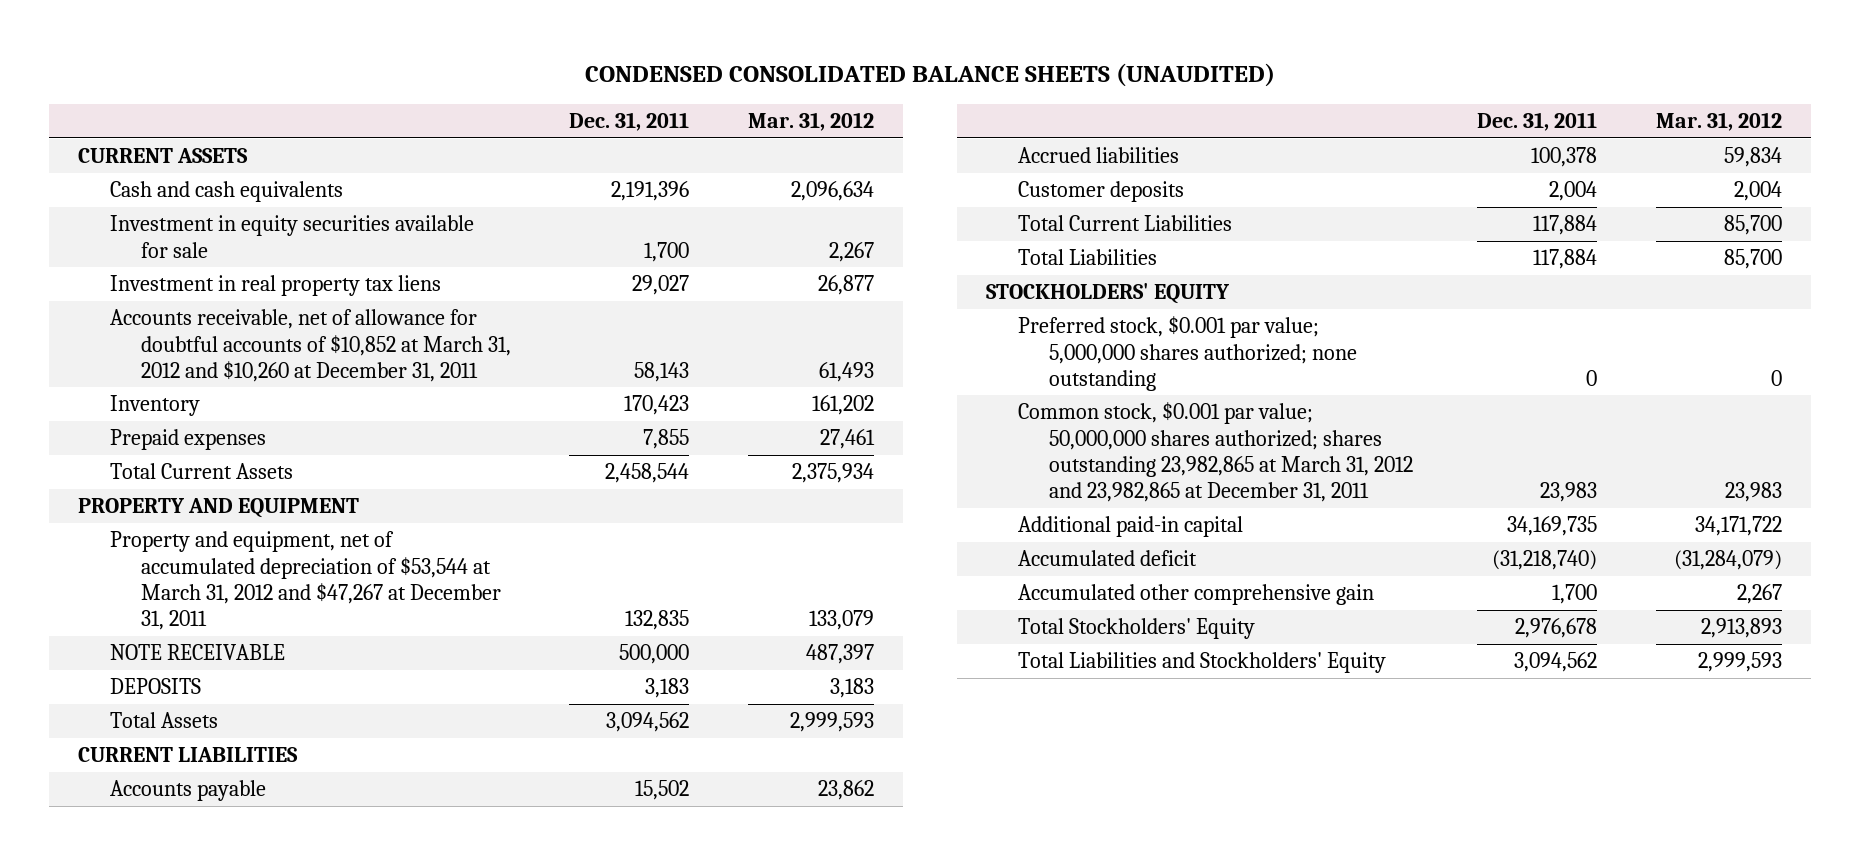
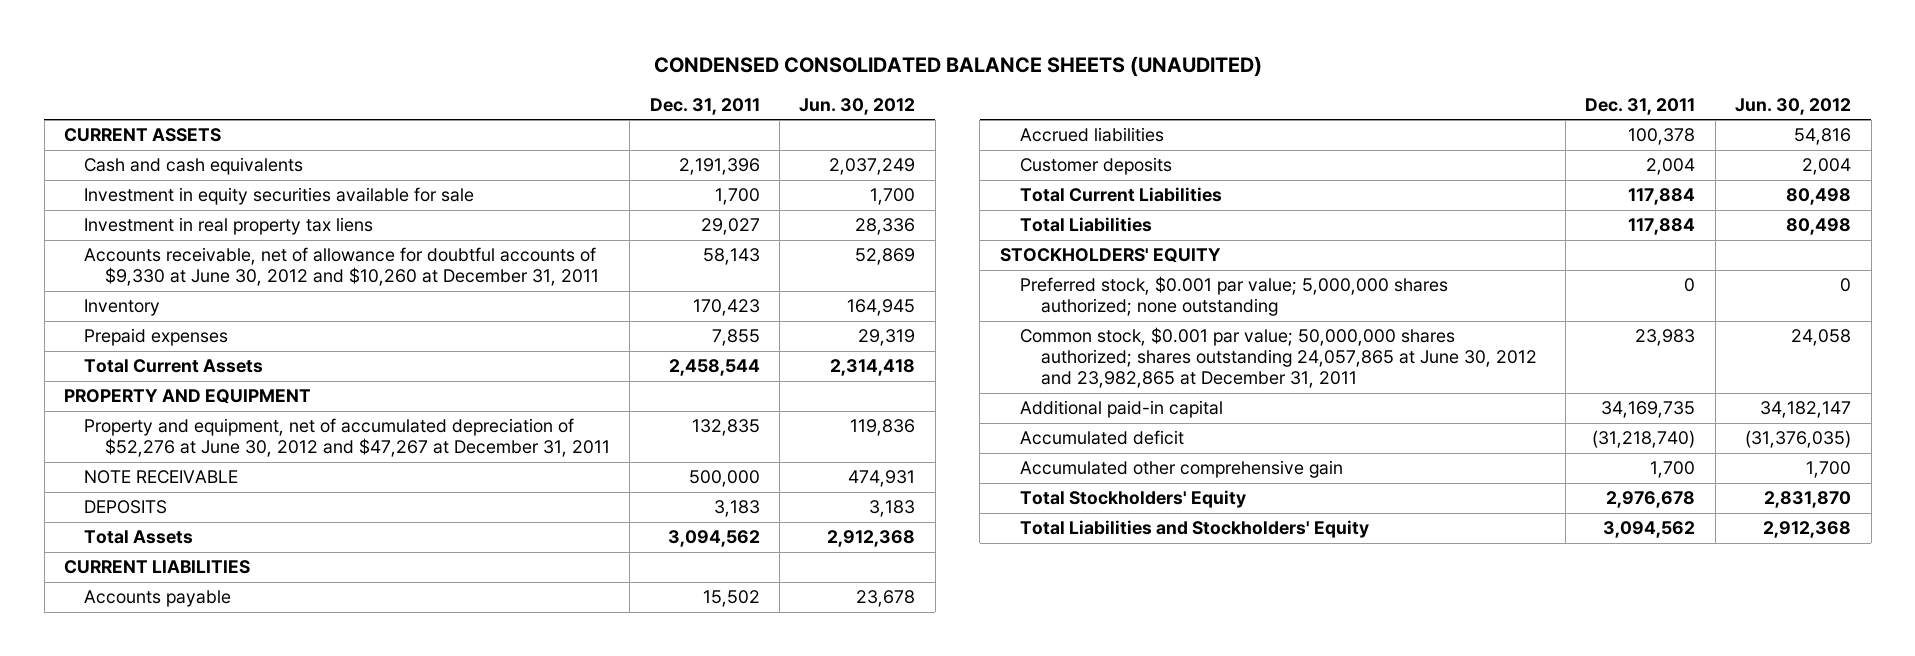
[747,112,874,132] Mar. 31, 2012 -> none
none -> [799,97,916,115] Jun. 30, 2012
[109,309,512,382] Accounts receivable, net of allowance for doubtful accounts of $10,852 at March 31, 2012 and $10,260 at December 31, 2011 -> [84,247,599,287] Accounts receivable, net of allowance for doubtful accounts of $9,330 at June 30, 2012 and $10,260 at December 31, 2011
[109,531,502,631] Property and equipment, net of accumulated depreciation of $53,544 at March 31, 2012 and $47,267 at December 31, 2011 -> [84,418,610,458] Property and equipment, net of accumulated depreciation of $52,276 at June 30, 2012 and $47,267 at December 31, 2011
[1017,402,1414,503] Common stock, $0.001 par value; 50,000,000 shares authorized; shares outstanding 23,982,865 at March 31, 2012 and 23,982,865 at December 31, 2011 -> [1020,327,1537,389] Common stock, $0.001 par value; 50,000,000 shares authorized; shares outstanding 24,057,865 at June 30, 2012 and 23,982,865 at December 31, 2011

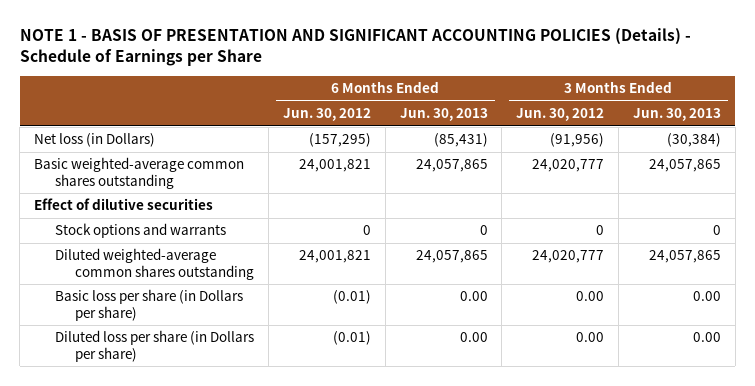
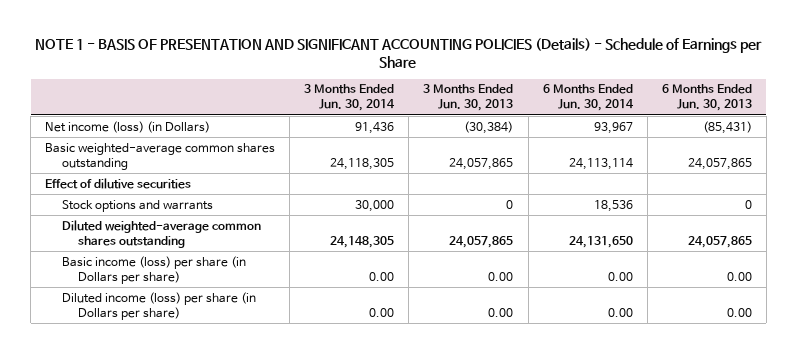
[282,108,371,122] Jun. 30, 2012 -> none
[516,108,605,122] Jun. 30, 2012 -> none
none -> [304,84,396,112] 3 Months Ended Jun. 30, 2014
none -> [542,84,634,112] 6 Months Ended Jun. 30, 2014
[33,133,155,148] Net loss (in Dollars) -> [45,120,211,133] Net income (loss) (in Dollars)
[54,289,243,321] Basic loss per share (in Dollars per share) -> [61,255,246,284] Basic income (loss) per share (in Dollars per share)
[54,330,254,362] Diluted loss per share (in Dollars per share) -> [61,291,256,320] Diluted income (loss) per share (in Dollars per share)

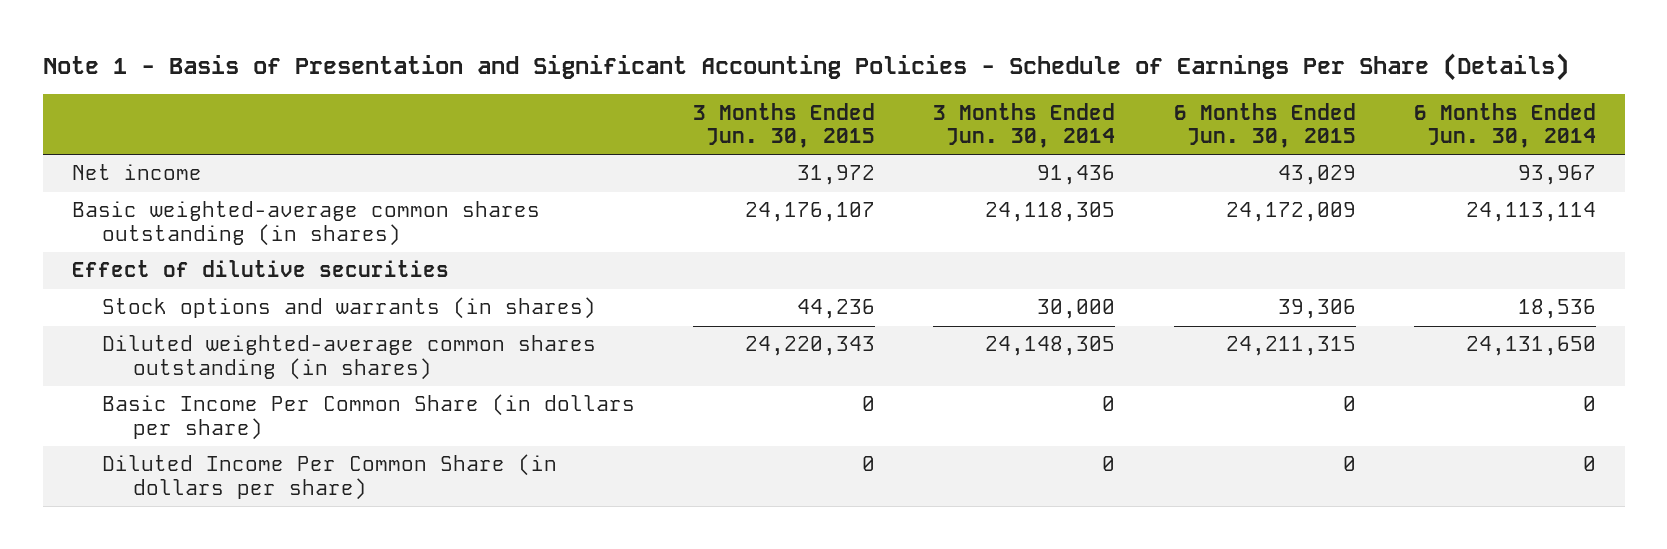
[35,37,763,69] NOTE 1 - BASIS OF PRESENTATION AND SIGNIFICANT ACCOUNTING POLICIES (Details) - Schedule of Earnings per Share -> [42,53,1569,82] Note 1 - Basis of Presentation and Significant Accounting Policies - Schedule of Earnings Per Share (Details)
[423,84,514,112] 3 Months Ended Jun. 30, 2013 -> none
[661,84,752,112] 6 Months Ended Jun. 30, 2013 -> none
none -> [693,102,876,149] 3 Months Ended Jun. 30, 2015
none -> [1173,102,1356,149] 6 Months Ended Jun. 30, 2015
[45,120,211,133] Net income (loss) (in Dollars) -> [71,164,202,181] Net income
[45,142,276,170] Basic weighted-average common shares outstanding -> [71,201,540,246] Basic weighted-average common shares outstanding (in shares)
[61,199,213,212] Stock options and warrants -> [102,297,597,320] Stock options and warrants (in shares)
[61,219,261,248] Diluted weighted-average common shares outstanding -> [102,335,597,380] Diluted weighted-average common shares outstanding (in shares)
[61,255,246,284] Basic income (loss) per share (in Dollars per share) -> [102,394,636,440] Basic Income Per Common Share (in dollars per share)
[369,271,395,281] 0.00 -> [1102,396,1116,412] 0
[607,271,633,281] 0.00 -> [1582,396,1596,412] 0
[61,291,256,320] Diluted income (loss) per share (in Dollars per share) -> [102,454,558,500] Diluted Income Per Common Share (in dollars per share)
[369,307,395,317] 0.00 -> [1102,456,1116,472] 0
[607,307,633,317] 0.00 -> [1582,456,1596,472] 0

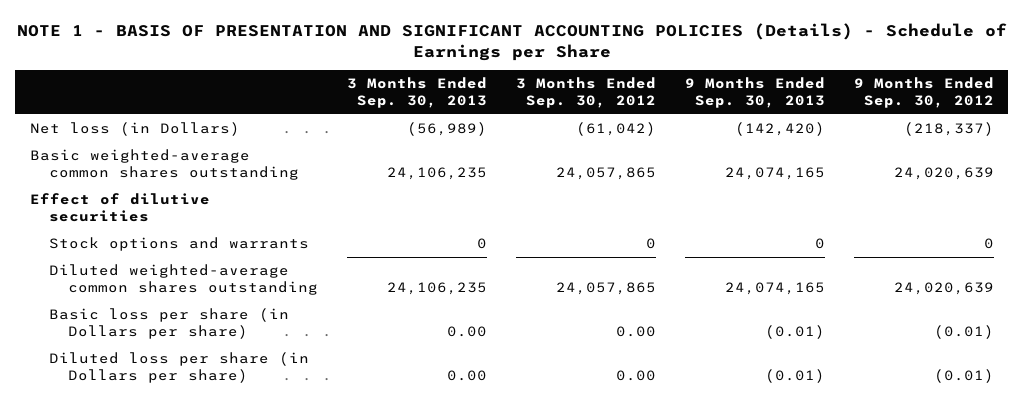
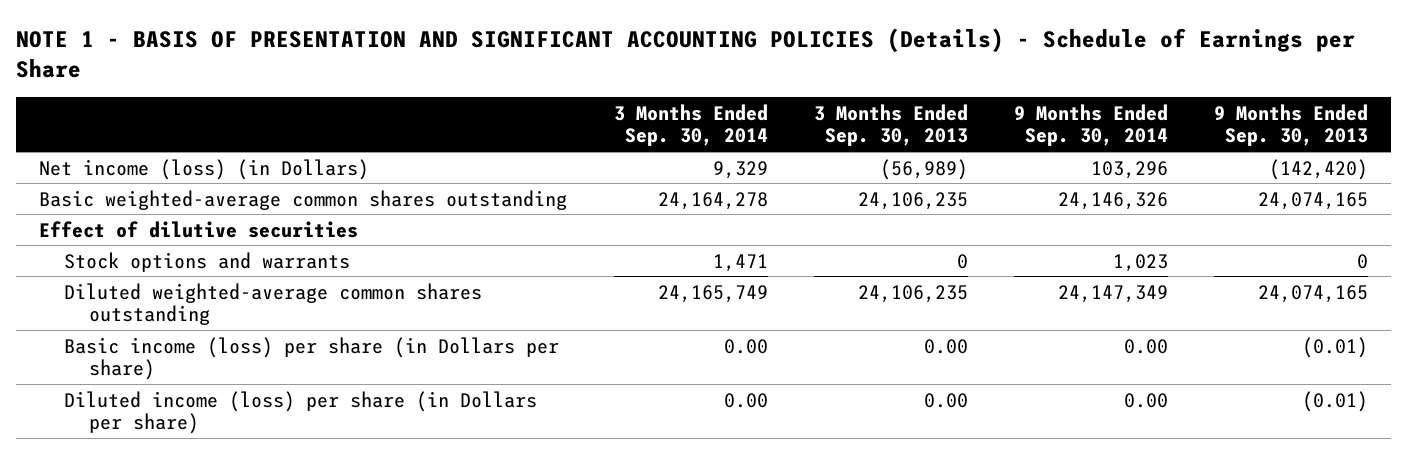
[515,77,656,108] 3 Months Ended Sep. 30, 2012 -> none
[853,77,994,108] 9 Months Ended Sep. 30, 2012 -> none
none -> [613,103,768,147] 3 Months Ended Sep. 30, 2014
none -> [1013,103,1168,147] 9 Months Ended Sep. 30, 2014
[29,122,240,137] Net loss (in Dollars) -> [39,158,370,180] Net income (loss) (in Dollars)
[48,308,289,339] Basic loss per share (in Dollars per share) -> [63,336,559,381] Basic income (loss) per share (in Dollars per share)
[48,352,309,383] Diluted loss per share (in Dollars per share) -> [63,390,537,435] Diluted income (loss) per share (in Dollars per share)

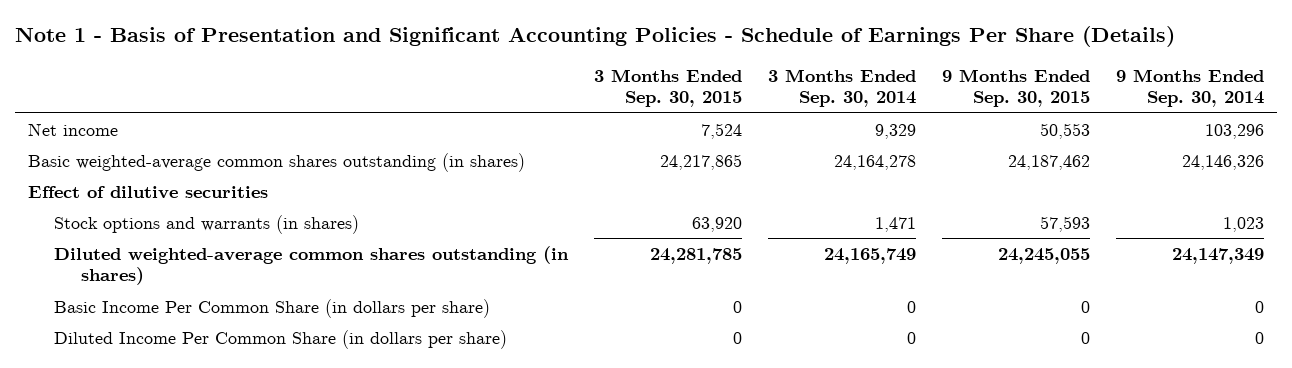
[16,27,1356,79] NOTE 1 - BASIS OF PRESENTATION AND SIGNIFICANT ACCOUNTING POLICIES (Details) - Schedule of Earnings per Share -> [14,26,1175,48] Note 1 - Basis of Presentation and Significant Accounting Policies - Schedule of Earnings Per Share (Details)
[813,103,968,147] 3 Months Ended Sep. 30, 2013 -> none
[1213,103,1368,147] 9 Months Ended Sep. 30, 2013 -> none
none -> [594,68,743,108] 3 Months Ended Sep. 30, 2015
none -> [942,68,1091,108] 9 Months Ended Sep. 30, 2015
[39,158,370,180] Net income (loss) (in Dollars) -> [27,122,118,136] Net income
[39,189,568,210] Basic weighted-average common shares outstanding -> [27,152,525,172] Basic weighted-average common shares outstanding (in shares)
[63,251,350,272] Stock options and warrants -> [54,214,360,234] Stock options and warrants (in shares)
[63,282,482,326] Diluted weighted-average common shares outstanding -> [54,245,570,286] Diluted weighted-average common shares outstanding (in shares)
[63,336,559,381] Basic income (loss) per share (in Dollars per share) -> [54,298,491,318] Basic Income Per Common Share (in dollars per share)
[723,338,768,354] 0.00 -> [907,300,917,313] 0
[1123,338,1168,354] 0.00 -> [1255,300,1265,313] 0
[63,390,537,435] Diluted income (loss) per share (in Dollars per share) -> [54,329,508,349] Diluted Income Per Common Share (in dollars per share)
[723,392,768,408] 0.00 -> [907,331,917,344] 0
[1123,392,1168,408] 0.00 -> [1255,331,1265,344] 0

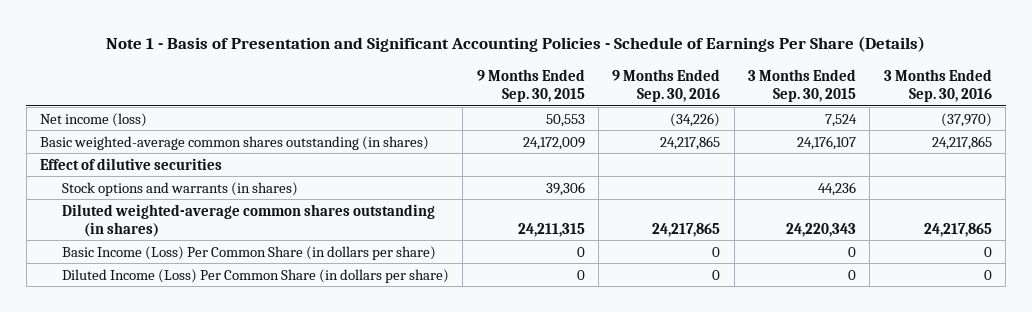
[768,68,917,108] 3 Months Ended Sep. 30, 2014 -> none
[1116,68,1265,108] 9 Months Ended Sep. 30, 2014 -> none
none -> [612,68,721,103] 9 Months Ended Sep. 30, 2016
none -> [883,68,992,103] 3 Months Ended Sep. 30, 2016
[27,122,118,136] Net income -> [40,112,148,127] Net income (loss)
[660,153,743,170] 24,217,865 -> [797,135,857,150] 24,176,107
[1008,154,1091,170] 24,187,462 -> [522,136,585,150] 24,172,009
[692,216,743,232] 63,920 -> [818,181,857,196] 44,236
[1040,215,1091,232] 57,593 -> [545,181,585,196] 39,306
[650,247,743,264] 24,281,785 -> [786,222,857,237] 24,220,343
[998,247,1091,264] 24,245,055 -> [517,222,585,237] 24,211,315
[54,298,491,318] Basic Income Per Common Share (in dollars per share) -> [62,245,437,260] Basic Income (Loss) Per Common Share (in dollars per share)
[54,329,508,349] Diluted Income Per Common Share (in dollars per share) -> [62,268,450,283] Diluted Income (Loss) Per Common Share (in dollars per share)

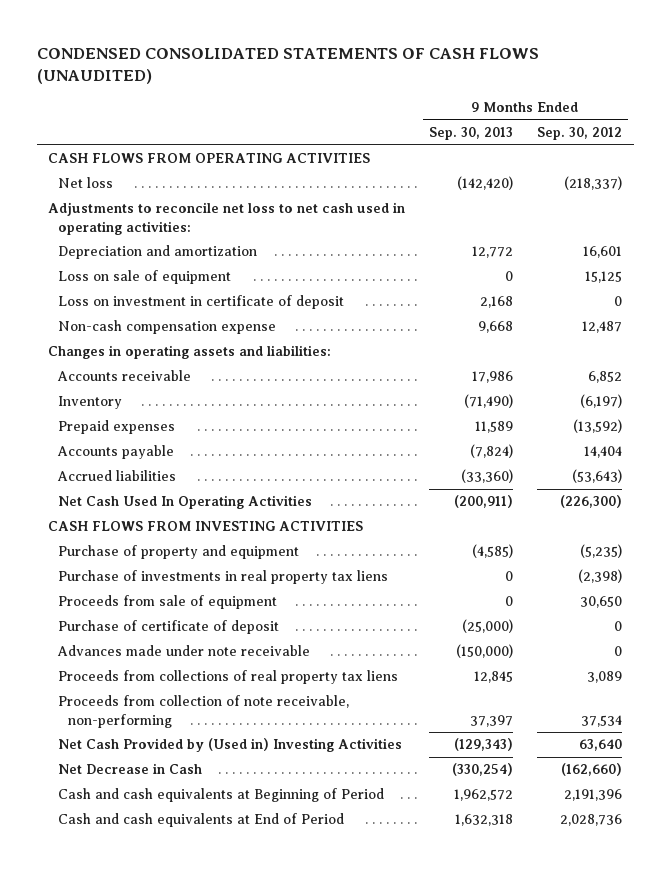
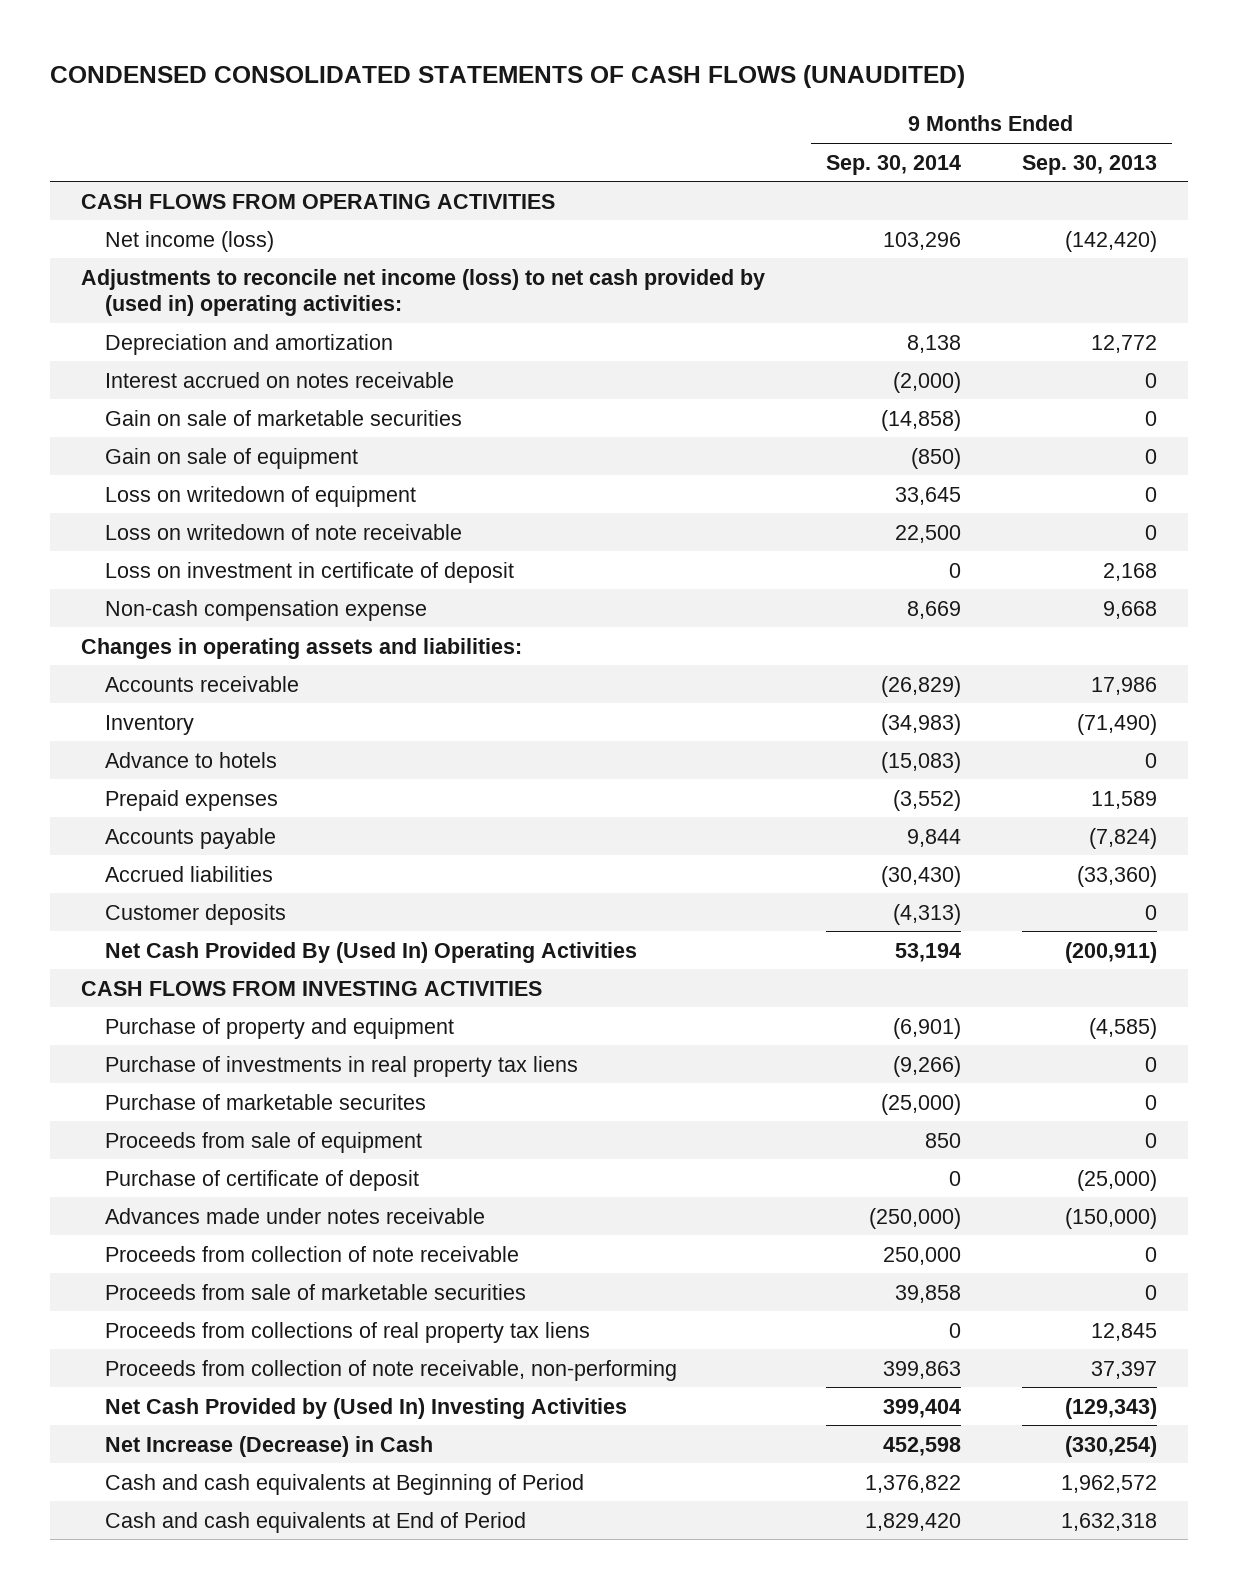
[536,127,622,141] Sep. 30, 2012 -> none
none -> [825,154,961,175] Sep. 30, 2014
[58,177,114,189] Net loss -> [105,230,275,252] Net income (loss)
[48,202,406,235] Adjustments to reconcile net loss to net cash used in operating activities: -> [80,268,765,316] Adjustments to reconcile net income (loss) to net cash provided by (used in) operating activities:
none -> [105,371,455,388] Interest accrued on notes receivable
none -> [105,409,463,426] Gain on sale of marketable securities
[58,270,232,285] Loss on sale of equipment -> [105,447,359,469] Gain on sale of equipment
none -> [105,485,417,507] Loss on writedown of equipment
none -> [105,523,463,540] Loss on writedown of note receivable
none -> [105,751,278,768] Advance to hotels
none -> [105,903,287,925] Customer deposits
[58,495,313,510] Net Cash Used In Operating Activities -> [105,941,638,963] Net Cash Provided By (Used In) Operating Activities
none -> [105,1093,427,1110] Purchase of marketable securites
[57,645,311,657] Advances made under note receivable -> [105,1207,486,1224] Advances made under notes receivable
none -> [105,1245,520,1262] Proceeds from collection of note receivable
none -> [105,1283,527,1300] Proceeds from sale of marketable securities
[58,738,403,753] Net Cash Provided by (Used in) Investing Activities -> [105,1397,628,1419] Net Cash Provided by (Used In) Investing Activities
[58,763,203,775] Net Decrease in Cash -> [105,1435,434,1457] Net Increase (Decrease) in Cash

